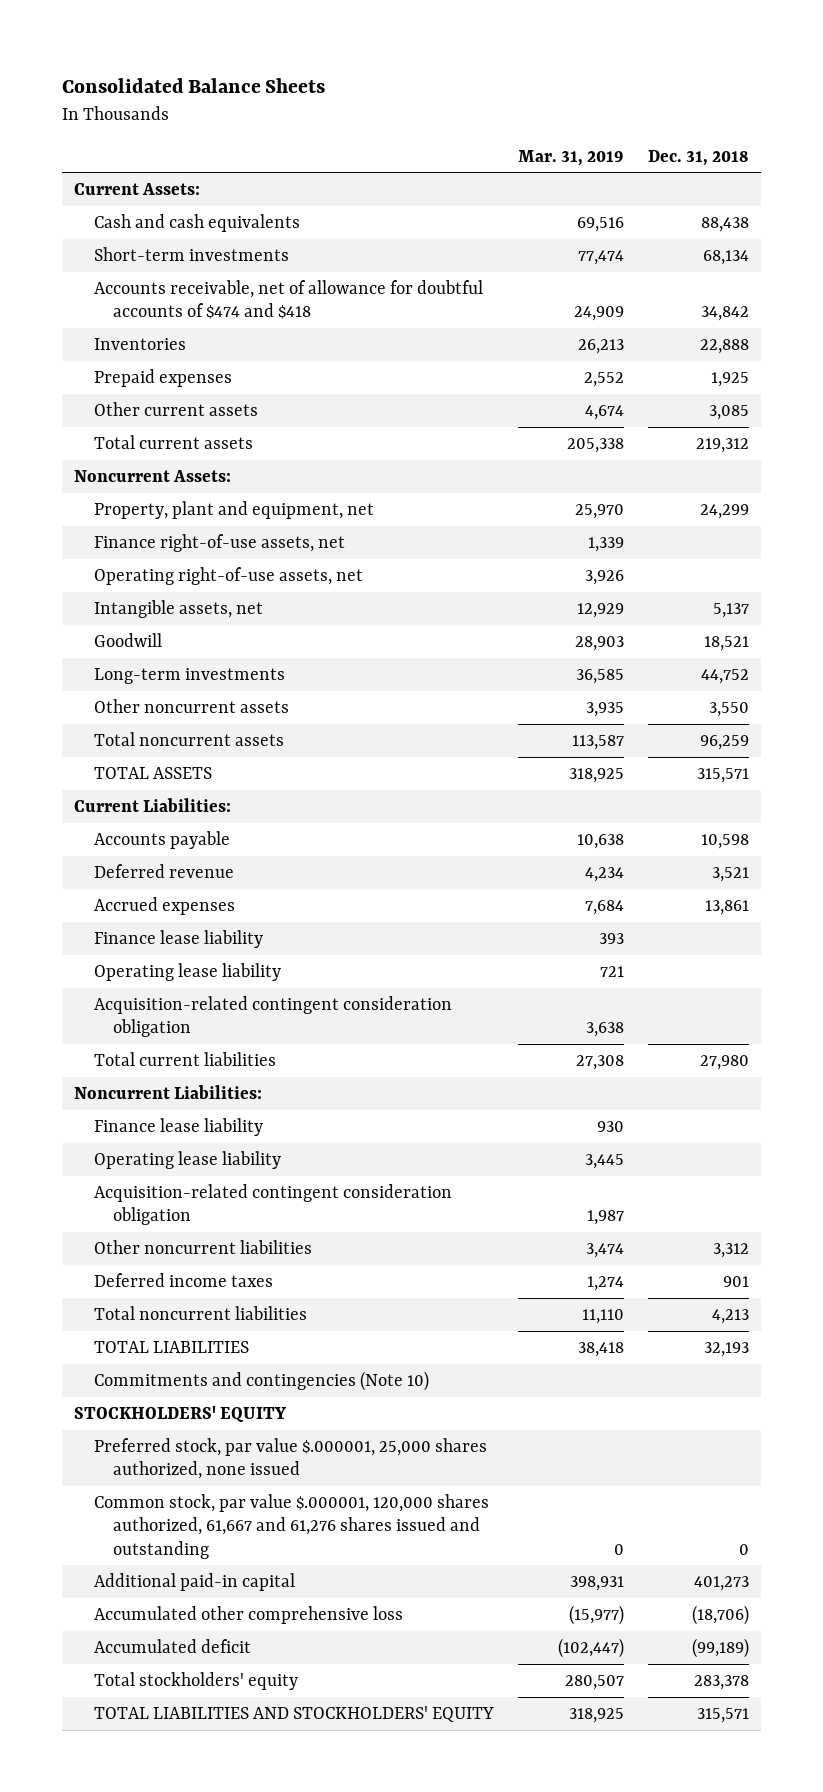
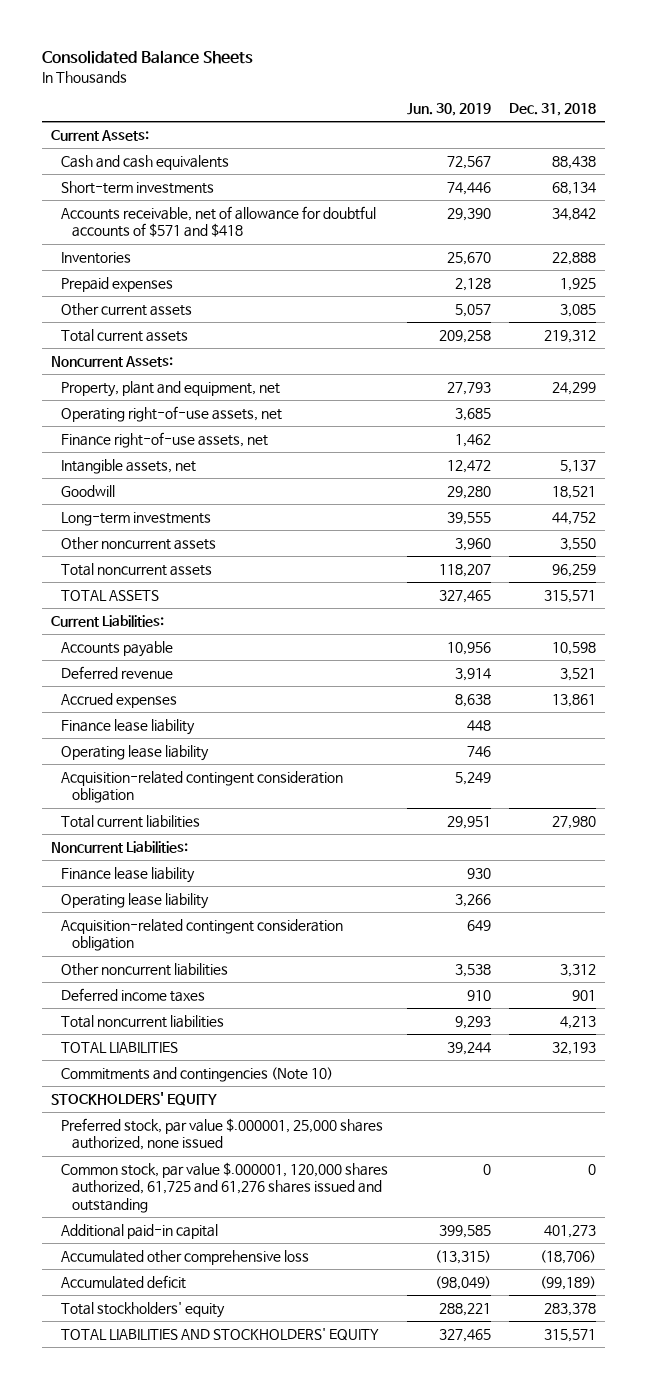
[517,149,624,166] Mar. 31, 2019 -> none
none -> [406,103,491,117] Jun. 30, 2019
[93,280,483,320] Accounts receivable, net of allowance for doubtful accounts of $474 and $418 -> [61,205,377,238] Accounts receivable, net of allowance for doubtful accounts of $571 and $418
[93,534,345,553] Finance right-of-use assets, net -> [61,431,269,448] Finance right-of-use assets, net
[93,1494,489,1559] Common stock, par value $.000001, 120,000 shares authorized, 61,667 and 61,276 shares issued and outstanding -> [61,1161,389,1213] Common stock, par value $.000001, 120,000 shares authorized, 61,725 and 61,276 shares issued and outstanding

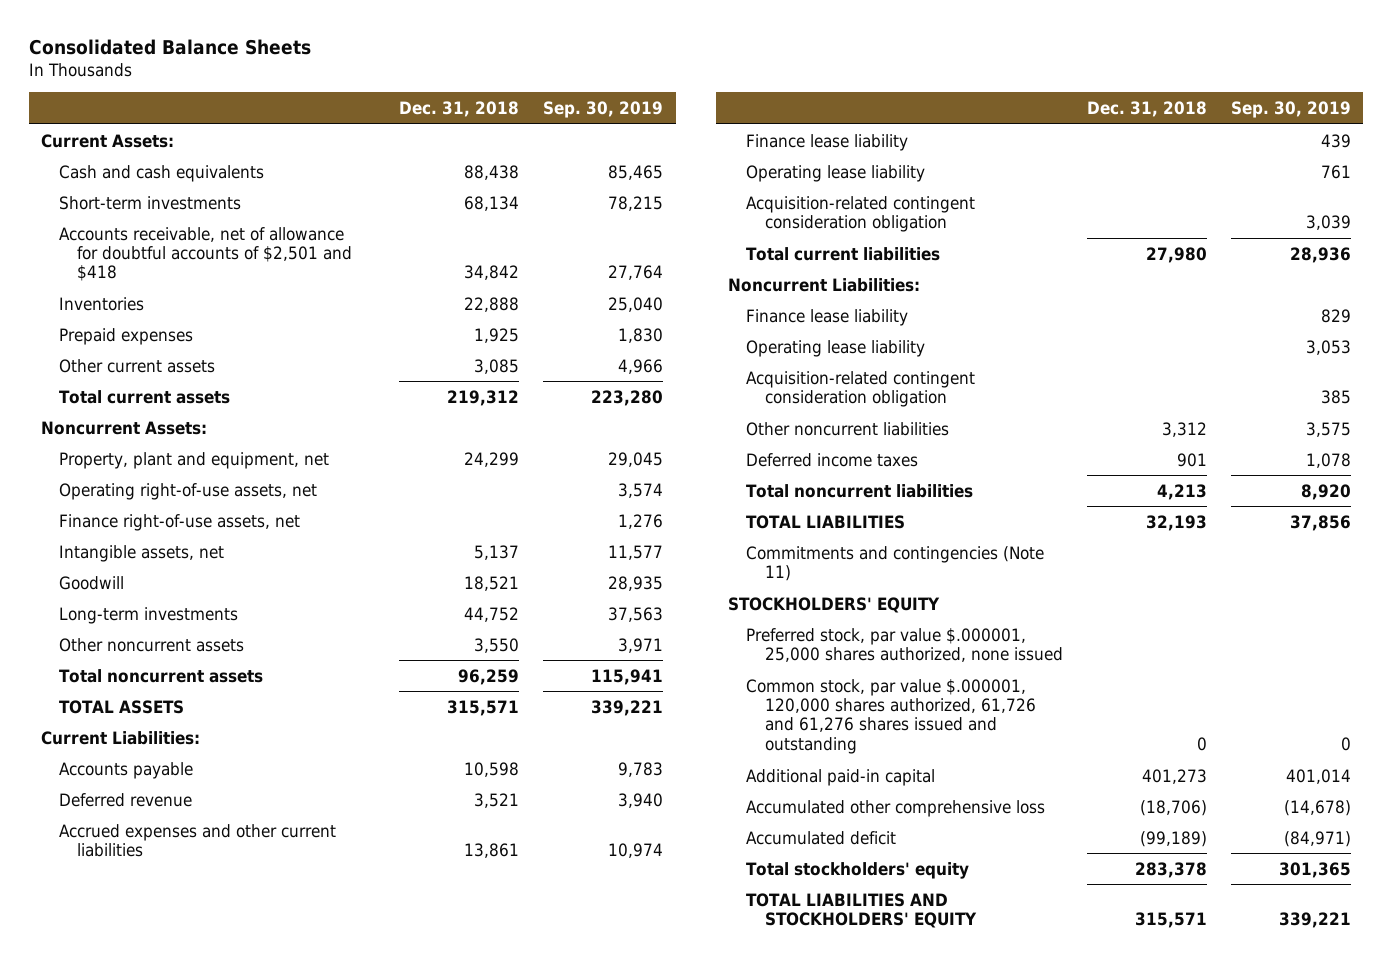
[406,103,491,117] Jun. 30, 2019 -> none
none -> [543,100,664,118] Sep. 30, 2019
[61,205,377,238] Accounts receivable, net of allowance for doubtful accounts of $571 and $418 -> [58,226,353,282] Accounts receivable, net of allowance for doubtful accounts of $2,501 and $418
[61,692,178,708] Accrued expenses -> [58,823,336,858] Accrued expenses and other current liabilities
[61,1066,334,1082] Commitments and contingencies (Note 10) -> [746,545,1045,582] Commitments and contingencies (Note 11)
[61,1161,389,1213] Common stock, par value $.000001, 120,000 shares authorized, 61,725 and 61,276 shares issued and outstanding -> [746,678,1036,754] Common stock, par value $.000001, 120,000 shares authorized, 61,726 and 61,276 shares issued and outstanding

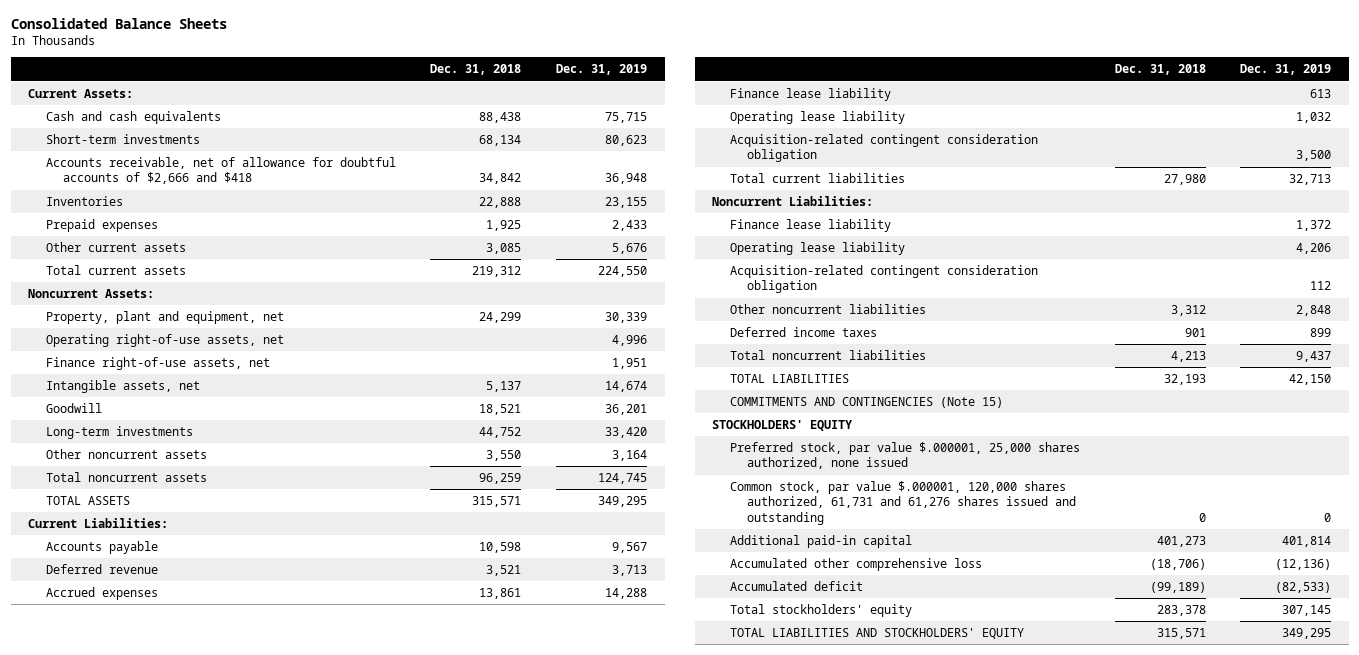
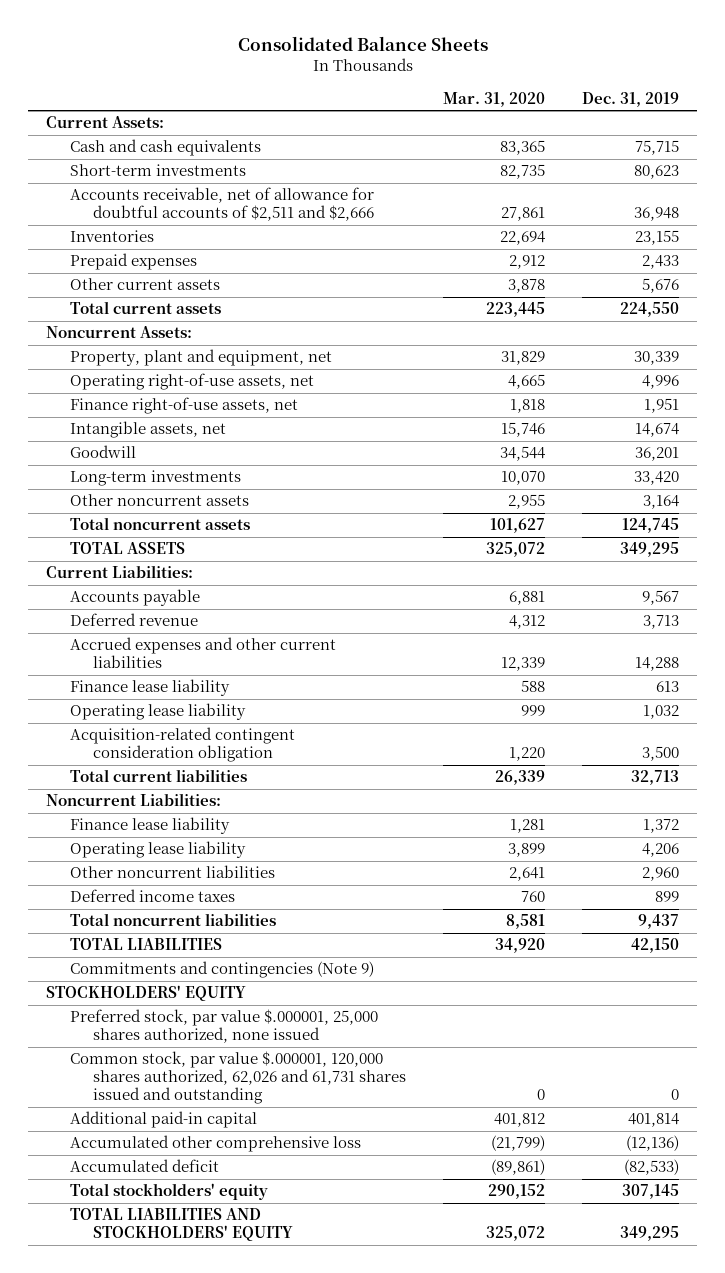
[430,64,522,76] Dec. 31, 2018 -> none
none -> [443,91,546,107] Mar. 31, 2020
[45,156,396,185] Accounts receivable, net of allowance for doubtful accounts of $2,666 and $418 -> [69,187,375,222] Accounts receivable, net of allowance for doubtful accounts of $2,511 and $2,666
[45,586,158,600] Accrued expenses -> [69,637,336,669] Accrued expenses and other current liabilities
[729,264,1038,294] Acquisition-related contingent consideration obligation -> none
[1296,304,1332,316] 2,848 -> [641,867,679,882] 2,960
[729,396,1003,408] COMMITMENTS AND CONTINGENCIES (Note 15) -> [69,961,374,979] Commitments and contingencies (Note 9)
[729,480,1077,525] Common stock, par value $.000001, 120,000 shares authorized, 61,731 and 61,276 shares issued and outstanding -> [69,1051,407,1105] Common stock, par value $.000001, 120,000 shares authorized, 62,026 and 61,731 shares issued and outstanding

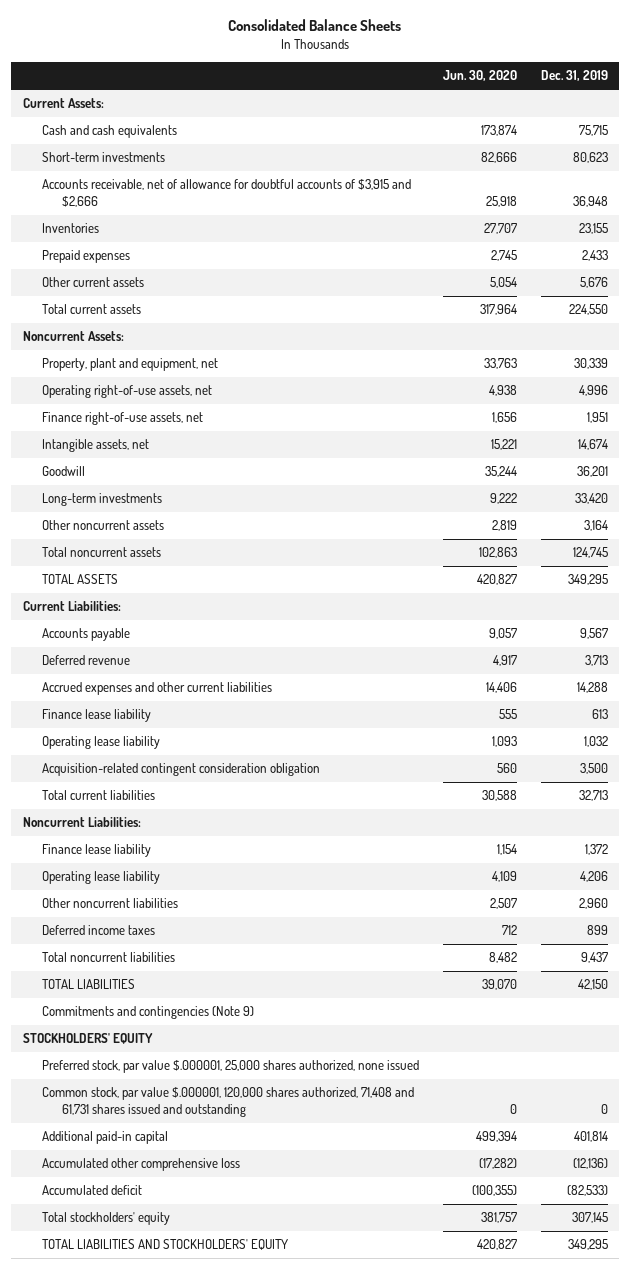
[443,91,546,107] Mar. 31, 2020 -> none
none -> [443,70,518,82] Jun. 30, 2020
[69,187,375,222] Accounts receivable, net of allowance for doubtful accounts of $2,511 and $2,666 -> [42,179,412,208] Accounts receivable, net of allowance for doubtful accounts of $3,915 and $2,666
[69,1051,407,1105] Common stock, par value $.000001, 120,000 shares authorized, 62,026 and 61,731 shares issued and outstanding -> [42,1087,415,1118] Common stock, par value $.000001, 120,000 shares authorized, 71,408 and 61,731 shares issued and outstanding

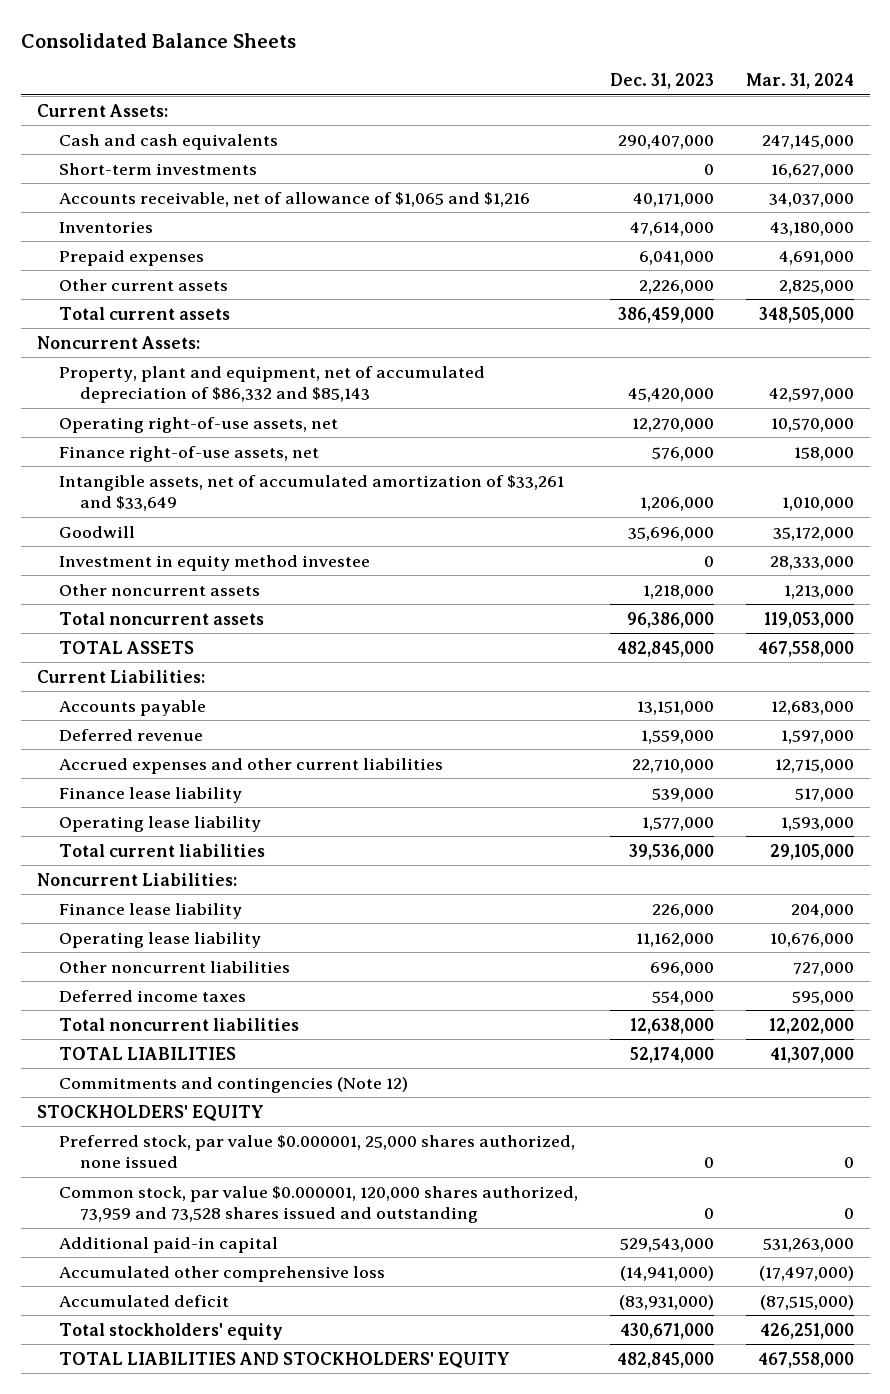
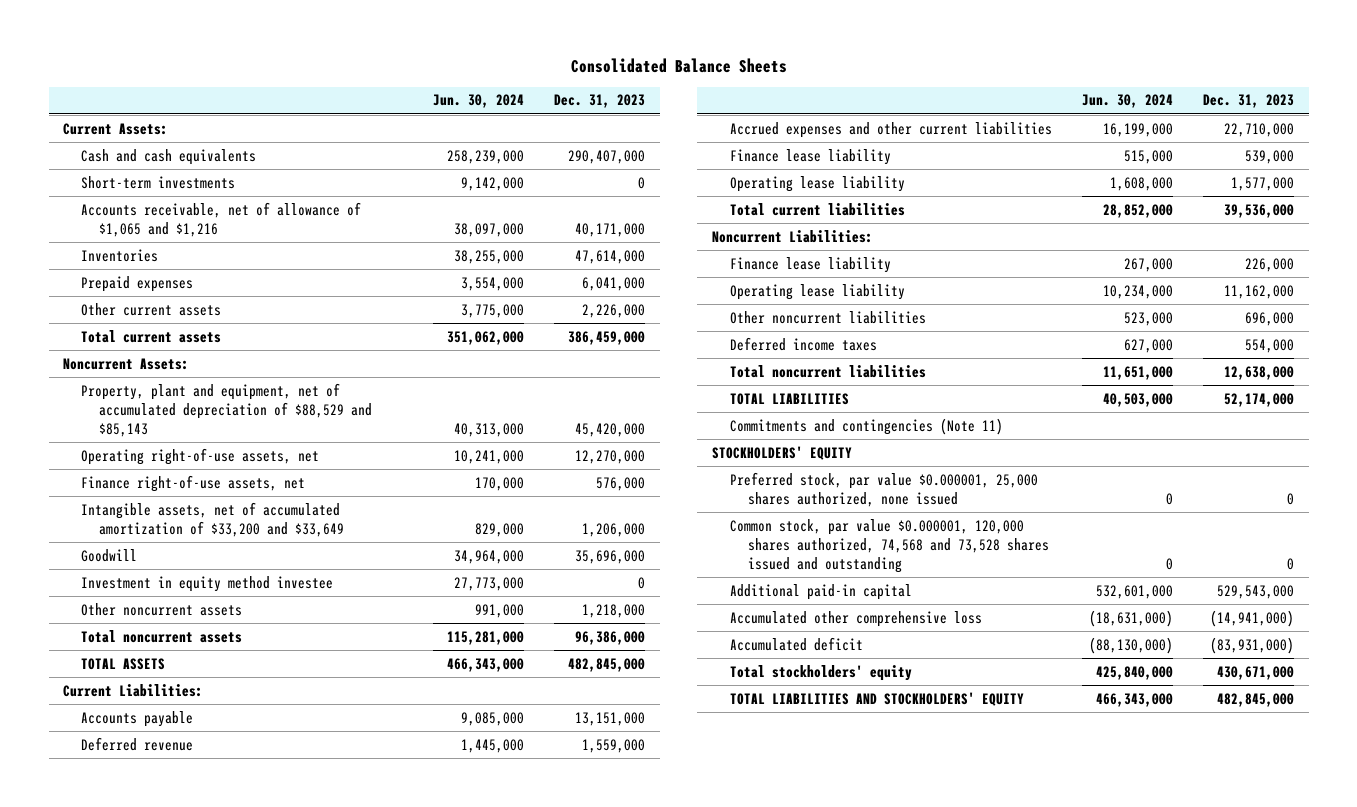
[745,73,854,90] Mar. 31, 2024 -> none
none -> [433,94,525,109] Jun. 30, 2024
[58,365,485,404] Property, plant and equipment, net of accumulated depreciation of $86,332 and $85,143 -> [81,382,373,437] Property, plant and equipment, net of accumulated depreciation of $88,529 and $85,143
[58,474,564,512] Intangible assets, net of accumulated amortization of $33,261 and $33,649 -> [81,501,345,537] Intangible assets, net of accumulated amortization of $33,200 and $33,649
[58,1076,408,1093] Commitments and contingencies (Note 12) -> [730,417,1004,435] Commitments and contingencies (Note 11)
[58,1185,578,1224] Common stock, par value $0.000001, 120,000 shares authorized, 73,959 and 73,528 shares issued and outstanding -> [730,518,1049,573] Common stock, par value $0.000001, 120,000 shares authorized, 74,568 and 73,528 shares issued and outstanding

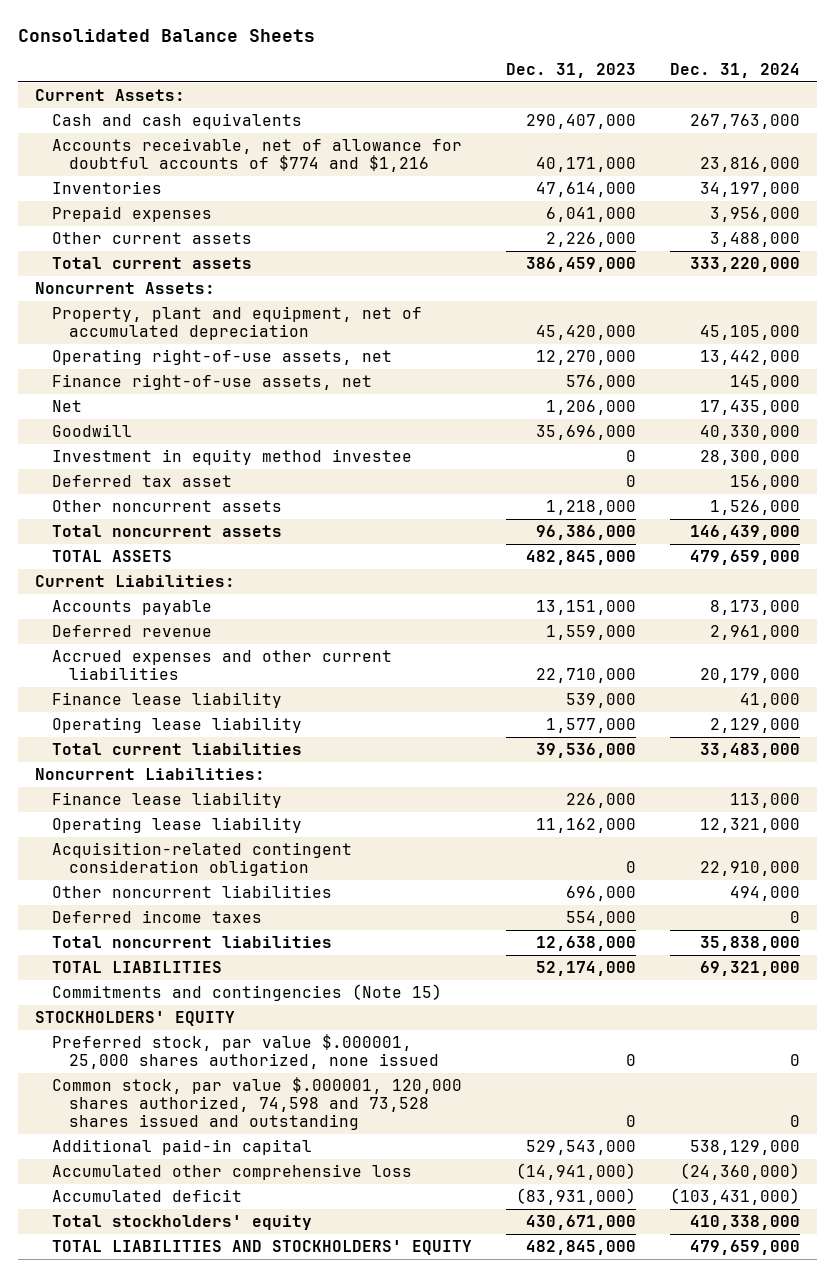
[433,94,525,109] Jun. 30, 2024 -> none
none -> [669,63,800,79] Dec. 31, 2024
[81,175,236,189] Short-term investments -> none
[81,201,362,237] Accounts receivable, net of allowance of $1,065 and $1,216 -> [51,137,462,173] Accounts receivable, net of allowance for doubtful accounts of $774 and $1,216
[81,382,373,437] Property, plant and equipment, net of accumulated depreciation of $88,529 and $85,143 -> [51,305,422,341] Property, plant and equipment, net of accumulated depreciation
[81,501,345,537] Intangible assets, net of accumulated amortization of $33,200 and $33,649 -> [51,399,82,412] Net
none -> [51,474,232,487] Deferred tax asset
none -> [51,841,352,877] Acquisition-related contingent consideration obligation
[730,417,1004,435] Commitments and contingencies (Note 11) -> [51,983,442,1001] Commitments and contingencies (Note 15)
[730,471,1039,507] Preferred stock, par value $0.000001, 25,000 shares authorized, none issued -> [51,1033,439,1070] Preferred stock, par value $.000001, 25,000 shares authorized, none issued
[730,518,1049,573] Common stock, par value $0.000001, 120,000 shares authorized, 74,568 and 73,528 shares issued and outstanding -> [51,1076,462,1131] Common stock, par value $.000001, 120,000 shares authorized, 74,598 and 73,528 shares issued and outstanding

